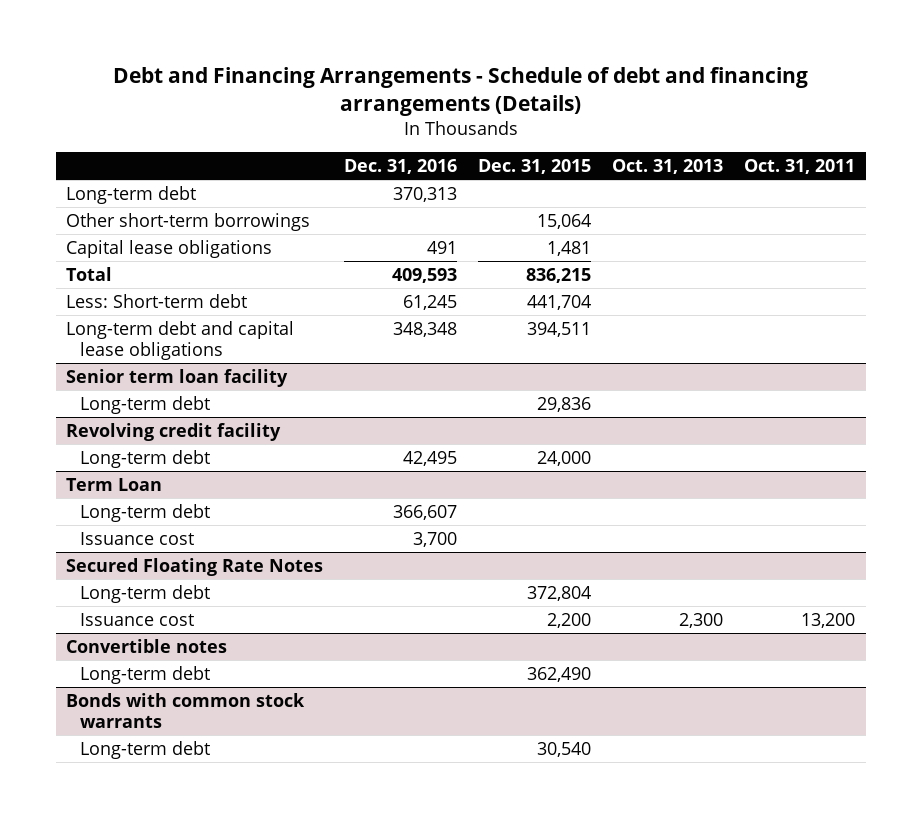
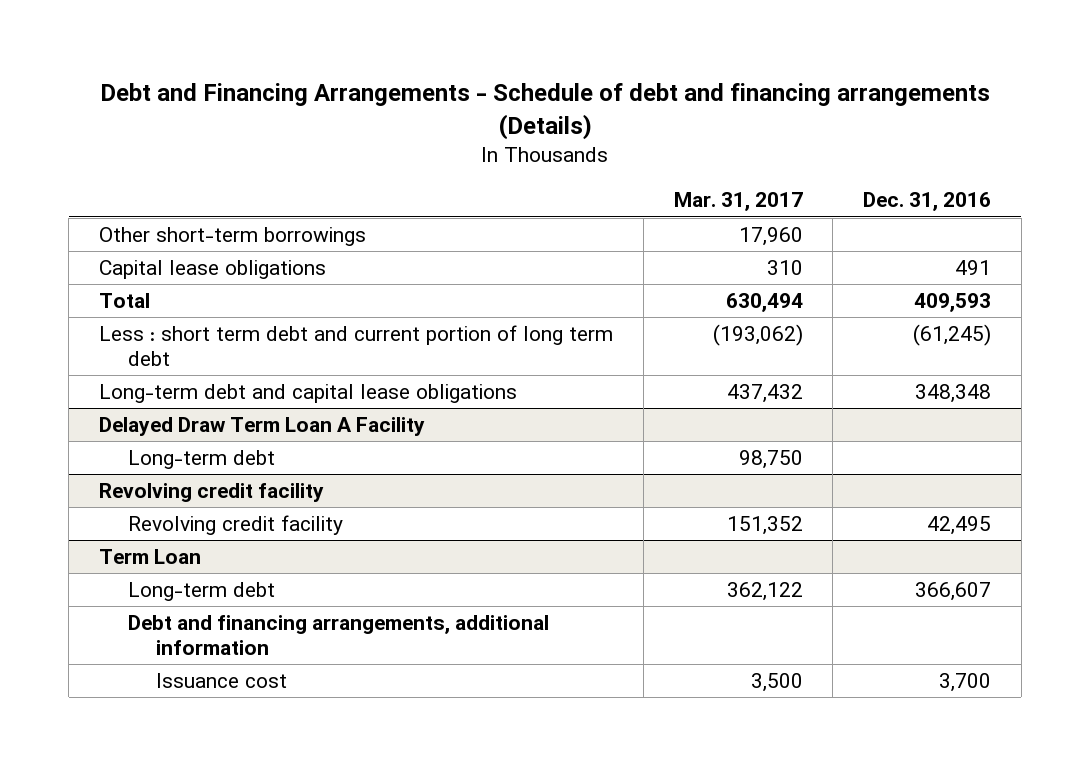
[478,158,592,174] Dec. 31, 2015 -> none
[612,158,724,174] Oct. 31, 2013 -> none
[744,158,856,174] Oct. 31, 2011 -> none
none -> [673,192,803,212] Mar. 31, 2017
[66,185,197,204] Long-term debt -> none
[66,293,248,308] Less: Short-term debt -> none
none -> [99,325,614,367] Less : short term debt and current portion of long term debt
[66,368,289,387] Senior term loan facility -> none
[80,395,211,414] Long-term debt -> none
none -> [99,417,426,437] Delayed Draw Term Loan A Facility
none -> [127,450,275,470] Long-term debt
[80,449,211,468] Long-term debt -> [127,515,343,536] Revolving credit facility
none -> [127,615,549,656] Debt and financing arrangements, additional information
[66,557,324,576] Secured Floating Rate Notes -> none
[80,584,211,603] Long-term debt -> none
[80,612,195,626] Issuance cost -> none
[66,638,228,653] Convertible notes -> none
[80,665,211,684] Long-term debt -> none
[66,692,306,728] Bonds with common stock warrants -> none
[80,740,211,759] Long-term debt -> none

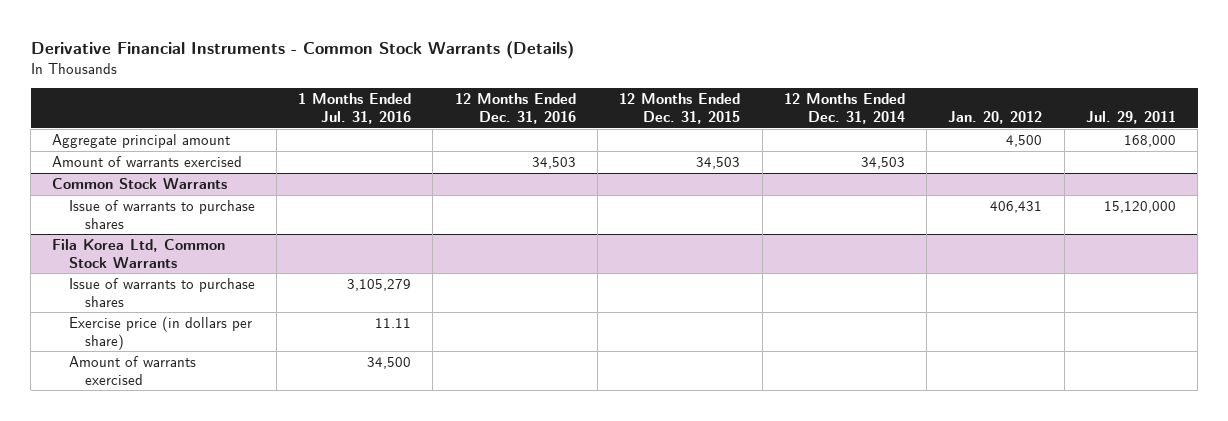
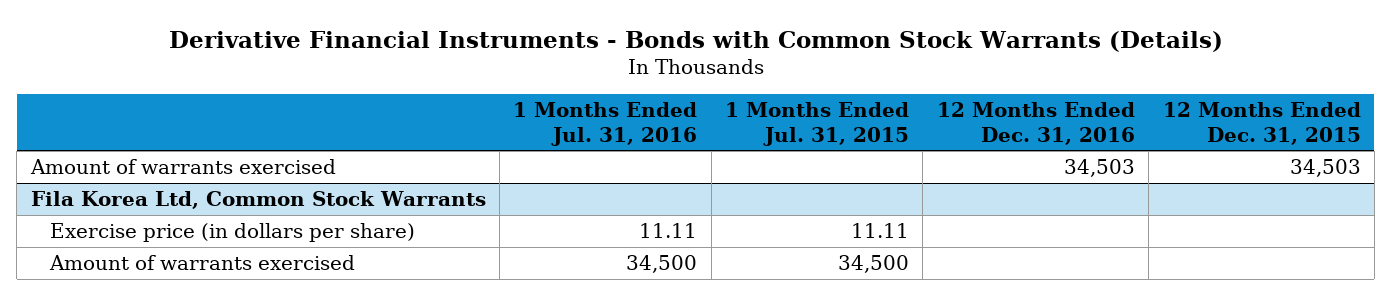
[30,40,574,59] Derivative Financial Instruments - Common Stock Warrants (Details) -> [168,30,1223,52] Derivative Financial Instruments - Bonds with Common Stock Warrants (Details)
[783,93,905,125] 12 Months Ended Dec. 31, 2014 -> none
[948,111,1043,125] Jan. 20, 2012 -> none
[1086,111,1177,125] Jul. 29, 2011 -> none
none -> [725,102,910,146] 1 Months Ended Jul. 31, 2015
[52,133,231,148] Aggregate principal amount -> none
[52,177,228,189] Common Stock Warrants -> none
[68,199,255,229] Issue of warrants to purchase shares -> none
[68,277,255,307] Issue of warrants to purchase shares -> none

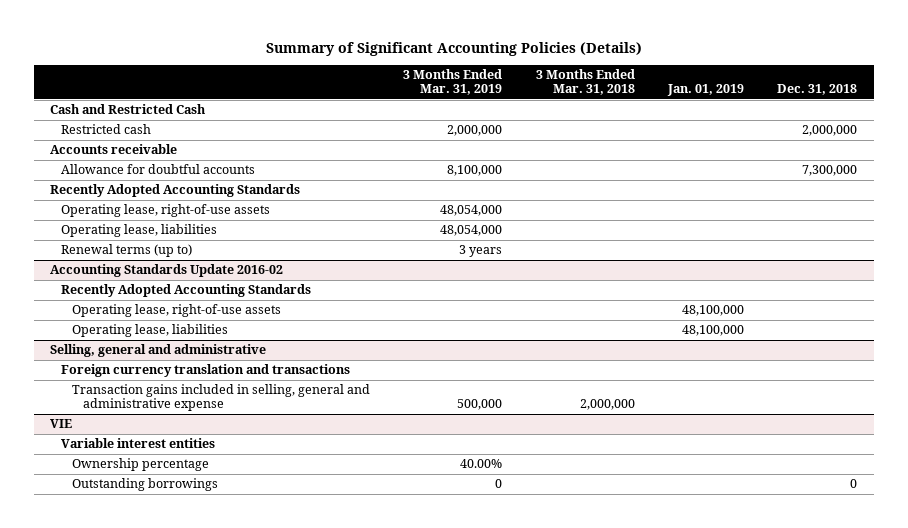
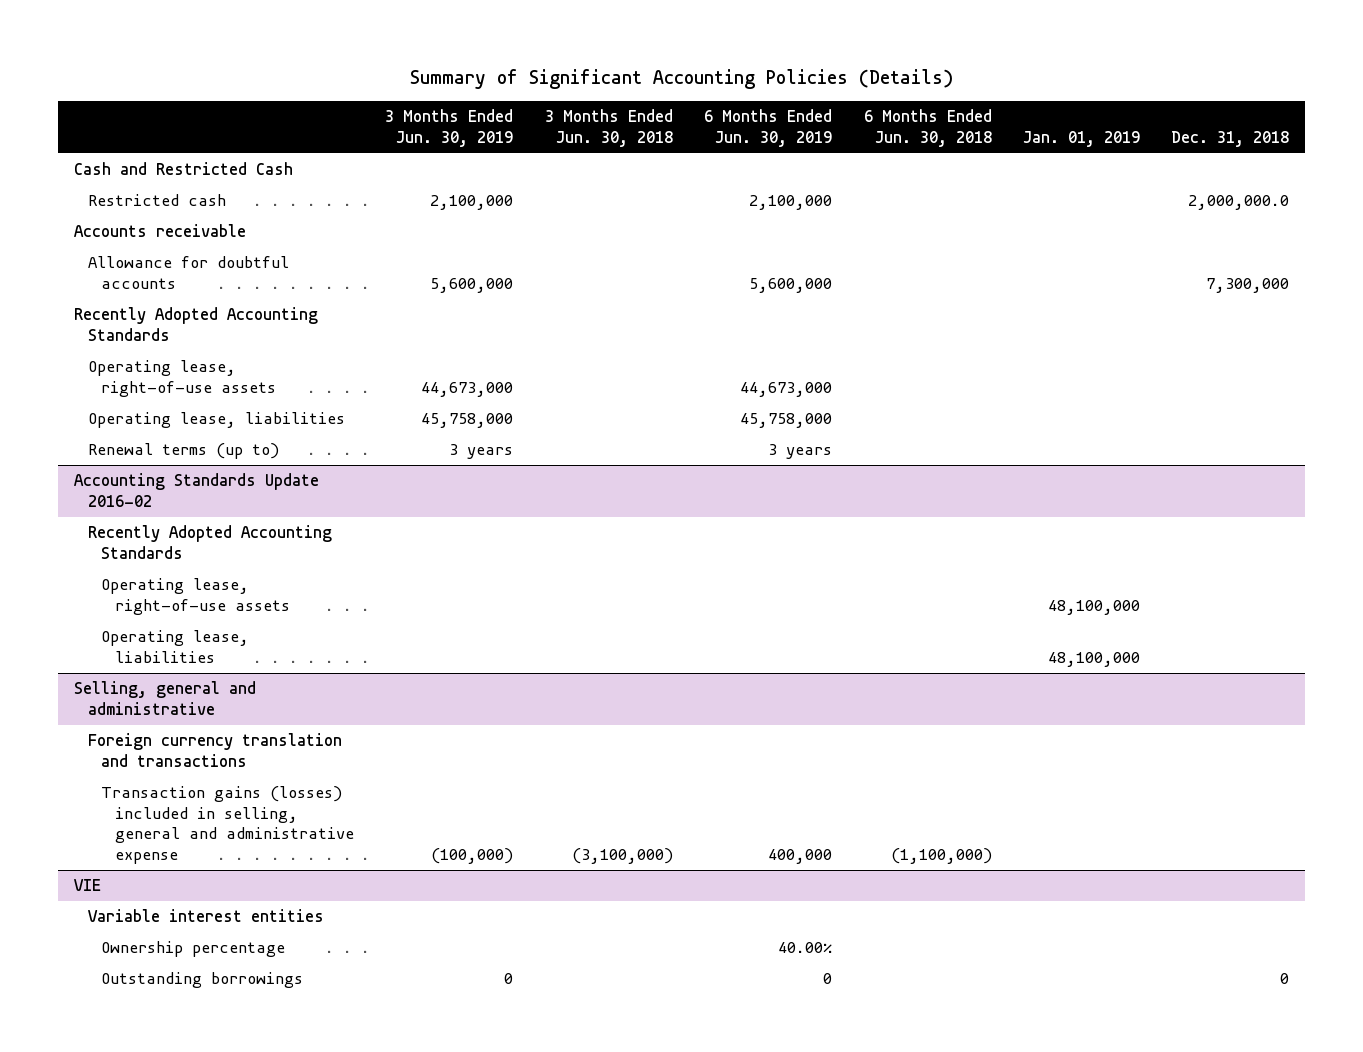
[403,69,503,96] 3 Months Ended Mar. 31, 2019 -> none
[535,69,635,96] 3 Months Ended Mar. 31, 2018 -> none
none -> [385,109,514,147] 3 Months Ended Jun. 30, 2019
none -> [544,109,673,147] 3 Months Ended Jun. 30, 2018
none -> [704,109,833,147] 6 Months Ended Jun. 30, 2019
none -> [863,109,992,147] 6 Months Ended Jun. 30, 2018
[802,125,858,137] 2,000,000 -> [1188,195,1290,211] 2,000,000.0
[72,384,371,412] Transaction gains included in selling, general and administrative expense -> [101,786,354,865] Transaction gains (losses) included in selling, general and administrative expense

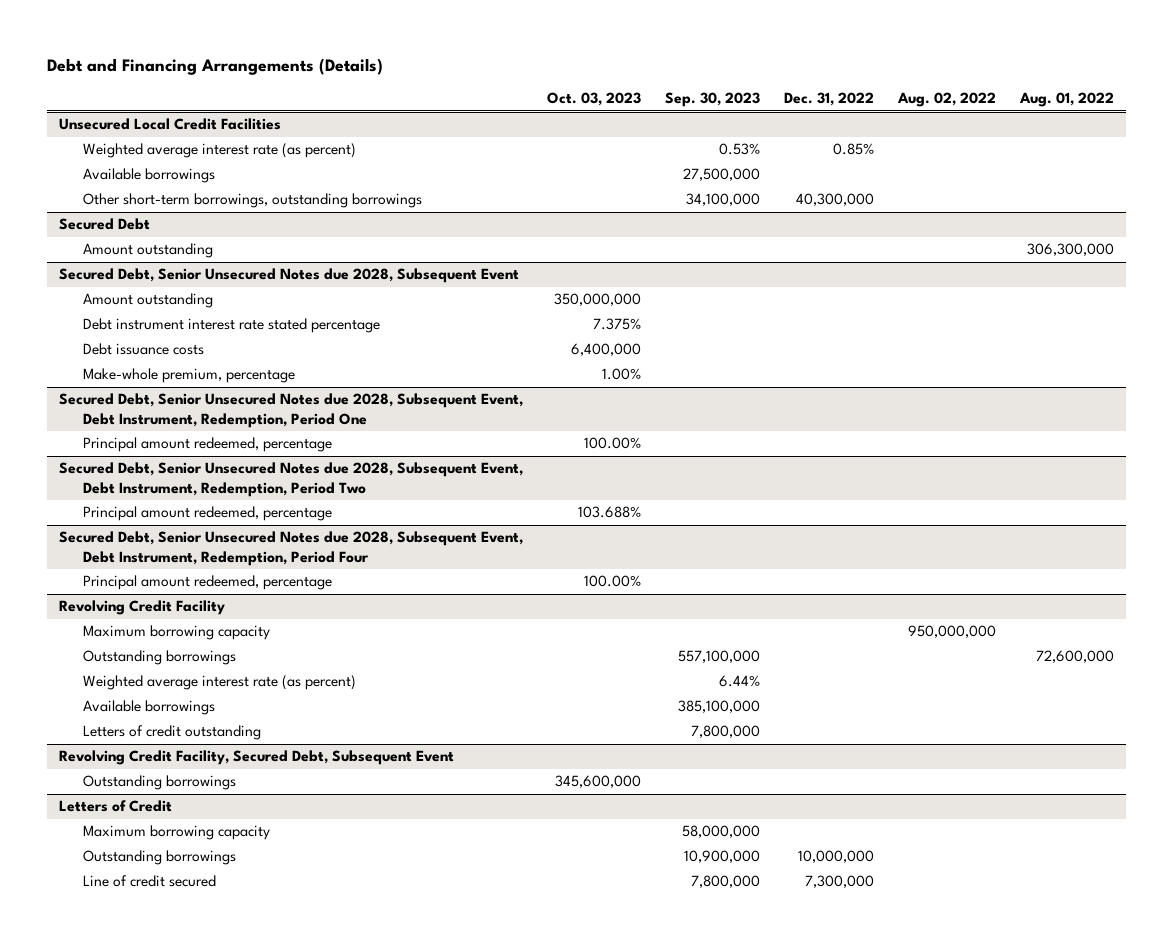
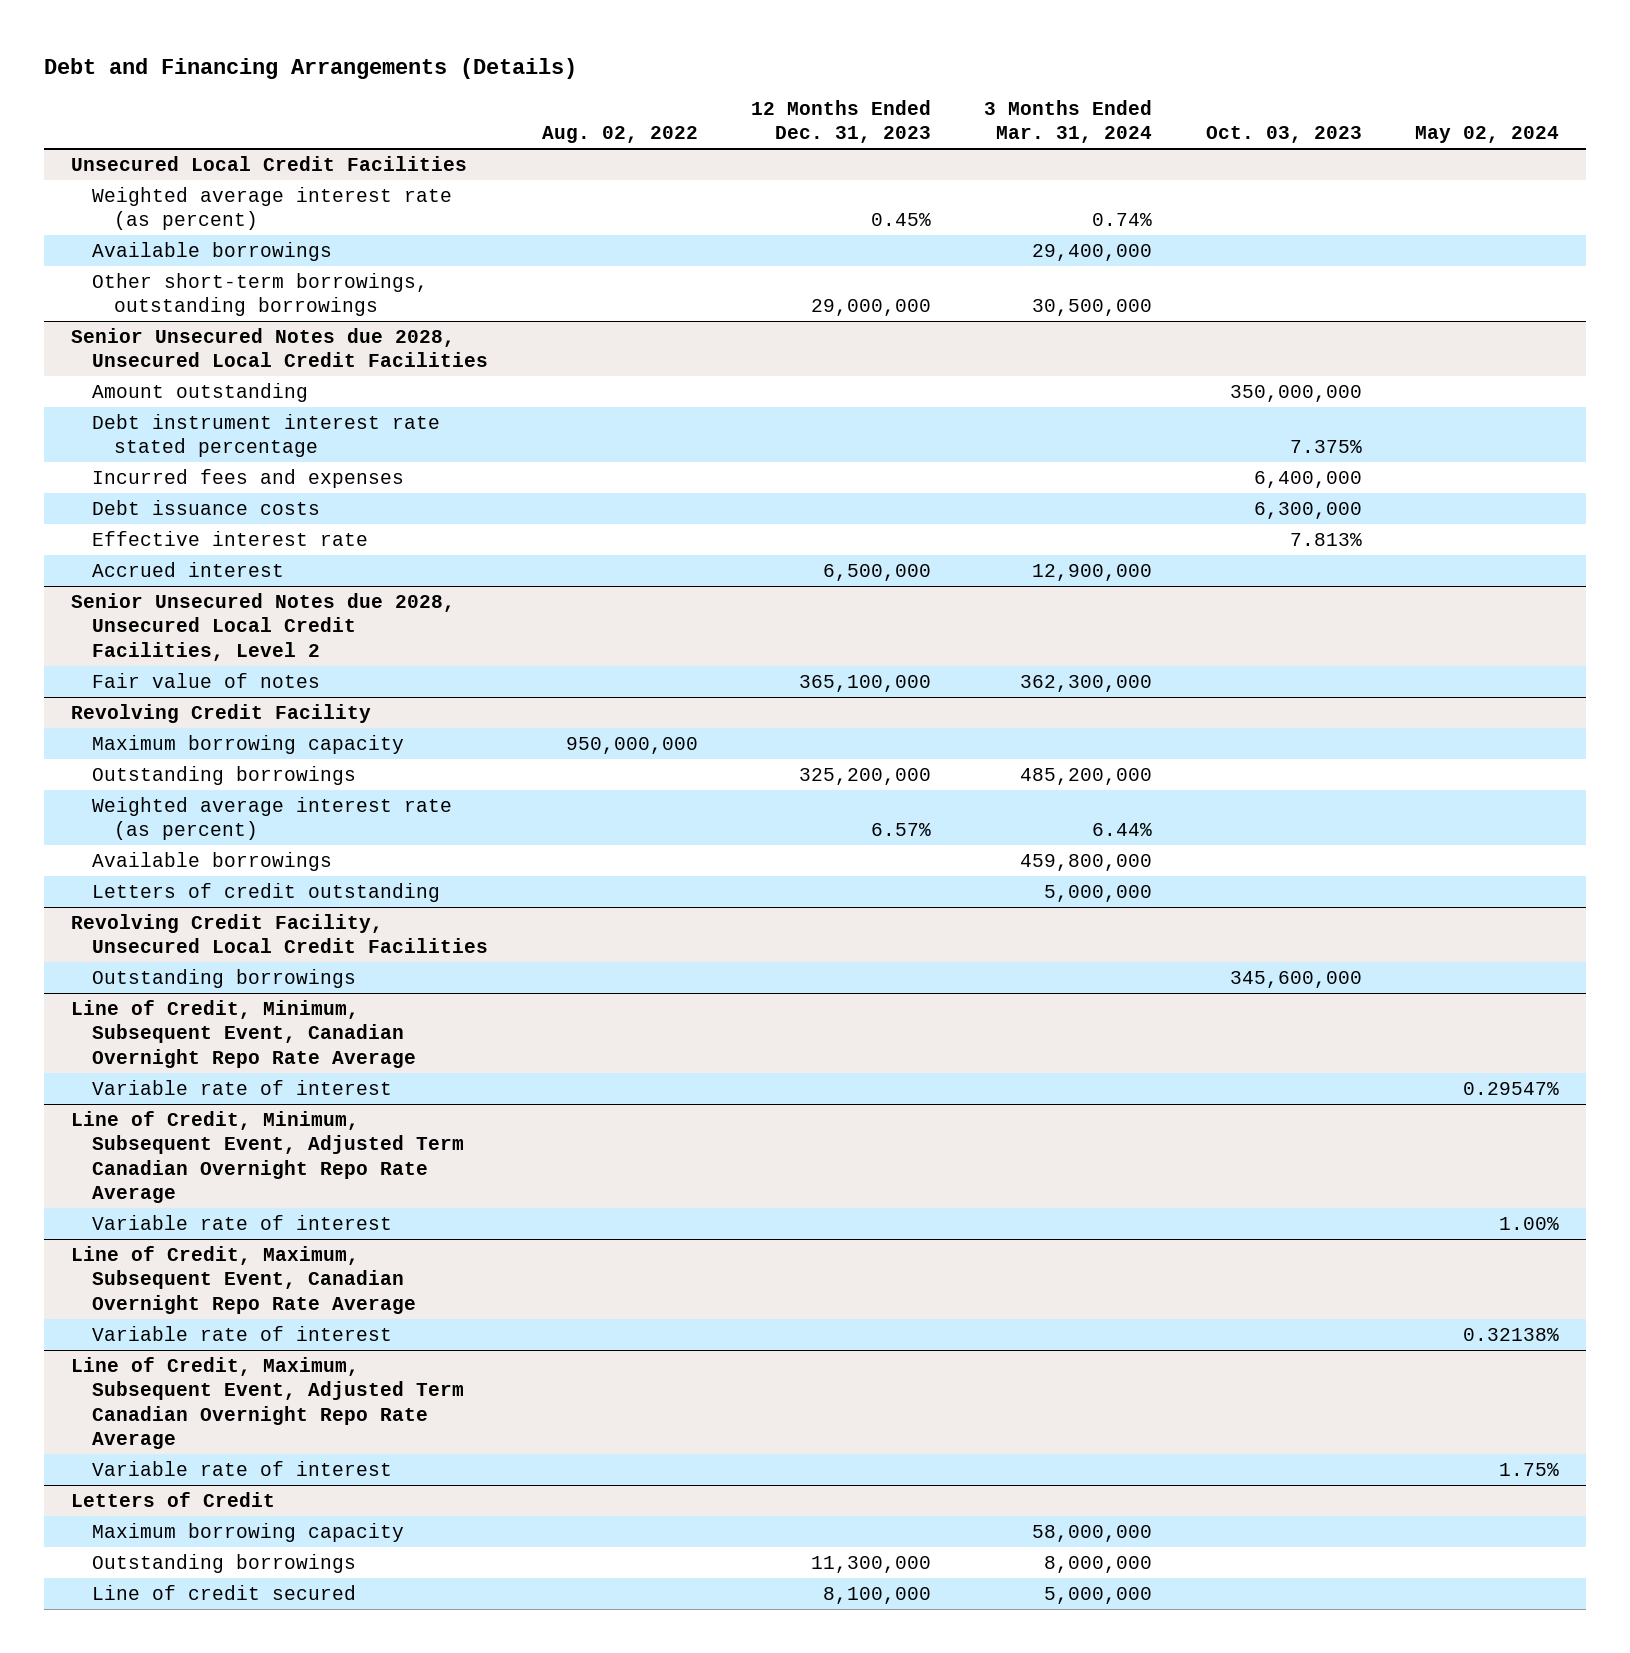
[664,92,760,108] Sep. 30, 2023 -> none
[783,92,874,107] Dec. 31, 2022 -> none
[1018,92,1114,108] Aug. 01, 2022 -> none
none -> [751,99,932,144] 12 Months Ended Dec. 31, 2023
none -> [984,99,1153,144] 3 Months Ended Mar. 31, 2024
none -> [1414,126,1559,144] May 02, 2024
[58,218,150,231] Secured Debt -> none
[83,243,214,259] Amount outstanding -> none
[58,268,519,284] Secured Debt, Senior Unsecured Notes due 2028, Subsequent Event -> [70,327,489,368] Senior Unsecured Notes due 2028, Unsecured Local Credit Facilities
[83,368,296,384] Make-whole premium, percentage -> none
[58,393,523,428] Secured Debt, Senior Unsecured Notes due 2028, Subsequent Event, Debt Instrument, Redemption, Period One -> none
[83,437,333,453] Principal amount redeemed, percentage -> none
[58,462,523,497] Secured Debt, Senior Unsecured Notes due 2028, Subsequent Event, Debt Instrument, Redemption, Period Two -> none
[83,506,333,522] Principal amount redeemed, percentage -> none
[58,531,523,566] Secured Debt, Senior Unsecured Notes due 2028, Subsequent Event, Debt Instrument, Redemption, Period Four -> none
[83,575,333,591] Principal amount redeemed, percentage -> none
none -> [92,468,405,488] Incurred fees and expenses
[570,343,641,357] 6,400,000 -> [1253,501,1362,519] 6,300,000
none -> [92,530,369,546] Effective interest rate
none -> [92,561,285,577] Accrued interest
none -> [70,592,455,661] Senior Unsecured Notes due 2028, Unsecured Local Credit Facilities, Level 2
none -> [92,672,321,688] Fair value of notes
[58,750,454,766] Revolving Credit Facility, Secured Debt, Subsequent Event -> [70,913,489,954] Revolving Credit Facility, Unsecured Local Credit Facilities
none -> [70,999,417,1068] Line of Credit, Minimum, Subsequent Event, Canadian Overnight Repo Rate Average
none -> [92,1079,393,1095] Variable rate of interest
none -> [70,1110,465,1204] Line of Credit, Minimum, Subsequent Event, Adjusted Term Canadian Overnight Repo Rate Average
none -> [92,1214,393,1230] Variable rate of interest
none -> [70,1245,417,1314] Line of Credit, Maximum, Subsequent Event, Canadian Overnight Repo Rate Average
none -> [92,1325,393,1341] Variable rate of interest
none -> [70,1356,465,1450] Line of Credit, Maximum, Subsequent Event, Adjusted Term Canadian Overnight Repo Rate Average
none -> [92,1460,393,1476] Variable rate of interest

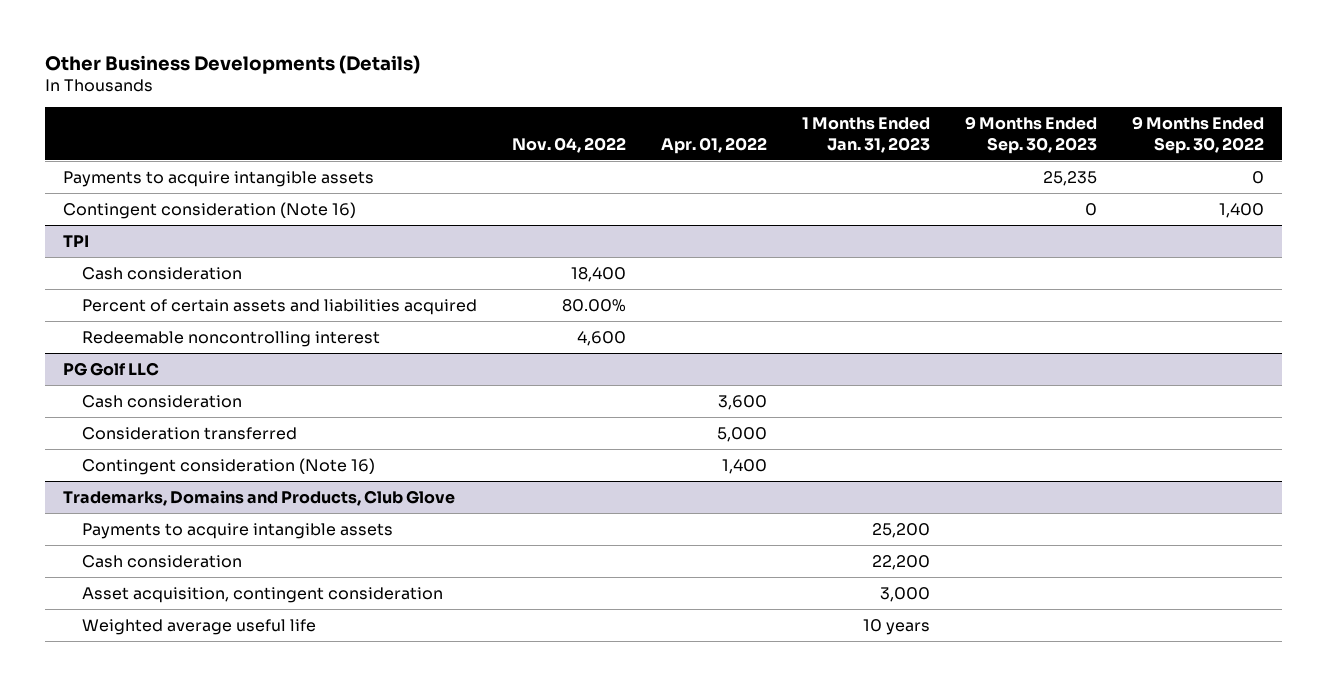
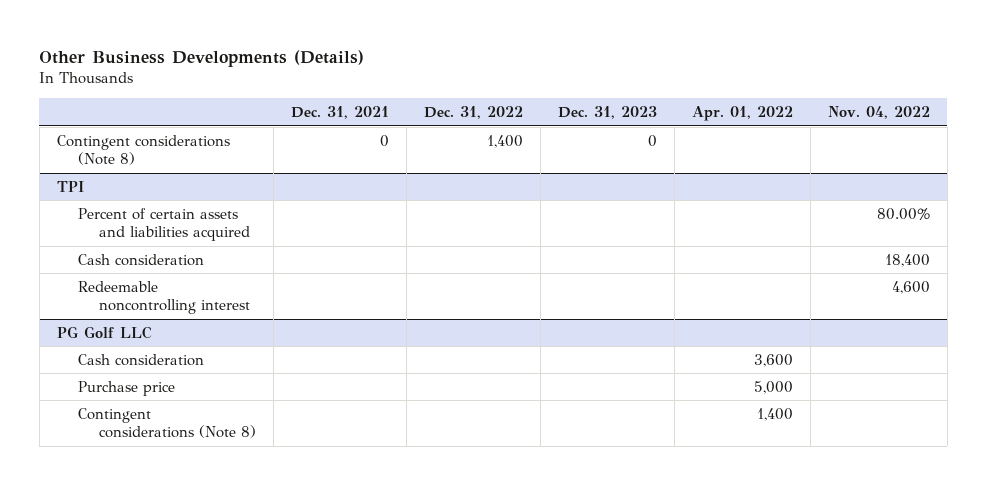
[802,117,931,153] 1 Months Ended Jan. 31, 2023 -> none
[965,116,1098,154] 9 Months Ended Sep. 30, 2023 -> none
[1132,116,1265,154] 9 Months Ended Sep. 30, 2022 -> none
none -> [291,106,390,120] Dec. 31, 2021
none -> [424,106,524,120] Dec. 31, 2022
none -> [558,106,658,120] Dec. 31, 2023
[62,170,374,187] Payments to acquire intangible assets -> none
[62,201,356,219] Contingent consideration (Note 16) -> [56,134,230,166] Contingent considerations (Note 8)
[82,266,243,280] Cash consideration -> [78,253,205,266] Cash consideration
[62,489,455,506] Trademarks, Domains and Products, Club Glove -> none
[82,522,394,539] Payments to acquire intangible assets -> none
[82,554,243,568] Cash consideration -> none
[82,586,444,603] Asset acquisition, contingent consideration -> none
[82,618,317,635] Weighted average useful life -> none
[82,426,298,440] Consideration transferred -> [78,380,176,396] Purchase price
[82,457,376,475] Contingent consideration (Note 16) -> [78,407,257,439] Contingent considerations (Note 8)

